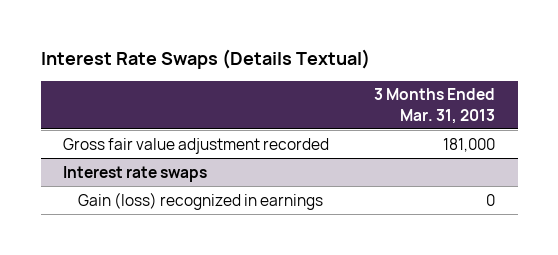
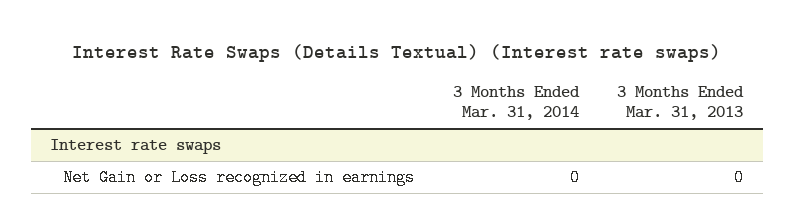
[40,49,370,70] Interest Rate Swaps (Details Textual) -> [71,43,721,62] Interest Rate Swaps (Details Textual) (Interest rate swaps)
none -> [452,85,580,121] 3 Months Ended Mar. 31, 2014
[63,137,330,154] Gross fair value adjustment recorded -> none
[78,191,324,210] Gain (loss) recognized in earnings -> [63,169,416,187] Net Gain or Loss recognized in earnings

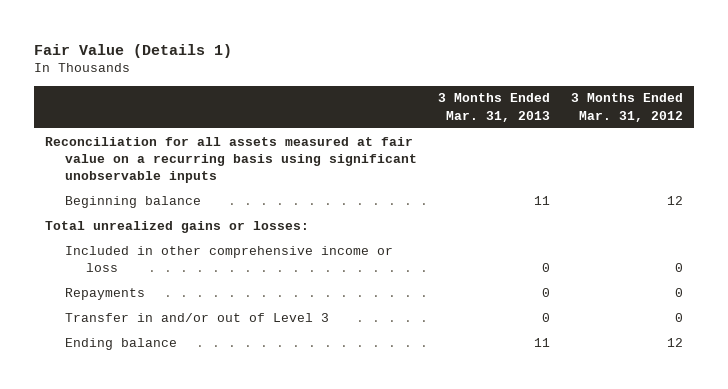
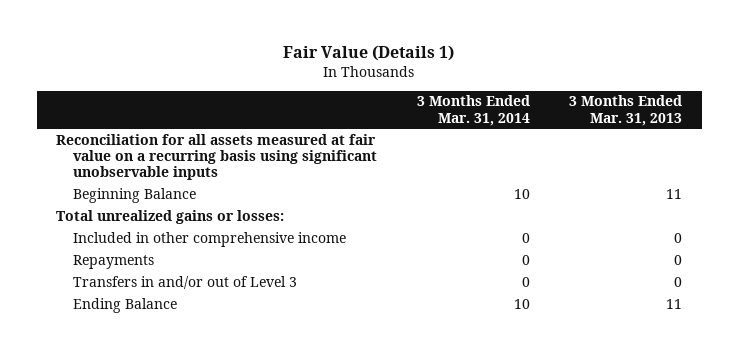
[571,93,684,122] 3 Months Ended Mar. 31, 2012 -> none
none -> [416,95,530,126] 3 Months Ended Mar. 31, 2014
[65,195,202,208] Beginning balance -> [73,187,197,203] Beginning Balance
[65,245,394,272] Included in other comprehensive income or loss -> [73,231,347,247] Included in other comprehensive income
[65,312,330,322] Transfer in and/or out of Level 3 -> [73,275,298,289] Transfers in and/or out of Level 3
[65,337,178,350] Ending balance -> [73,297,178,313] Ending Balance

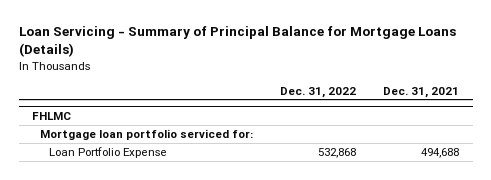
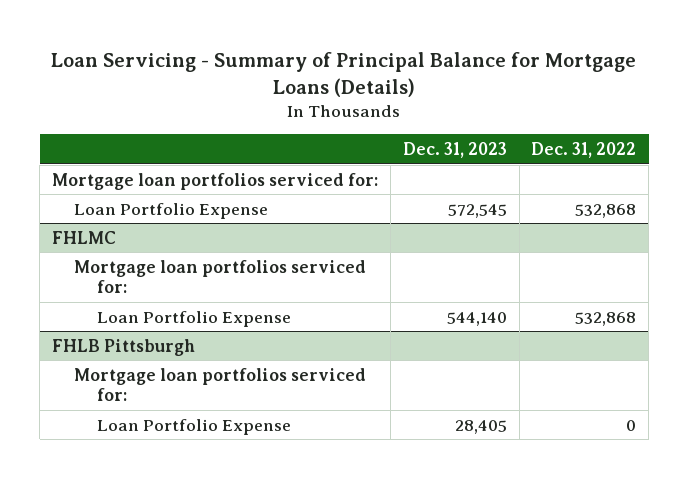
[383,86,460,98] Dec. 31, 2021 -> none
none -> [402,141,507,158] Dec. 31, 2023
none -> [52,172,379,190] Mortgage loan portfolios serviced for:
none -> [74,202,269,219] Loan Portfolio Expense
[40,128,254,140] Mortgage loan portfolio serviced for: -> [74,259,367,294] Mortgage loan portfolios serviced for:
none -> [52,338,196,356] FHLB Pittsburgh
none -> [74,367,367,402] Mortgage loan portfolios serviced for:
none -> [96,418,291,435] Loan Portfolio Expense

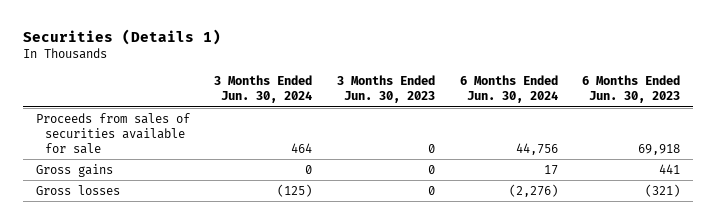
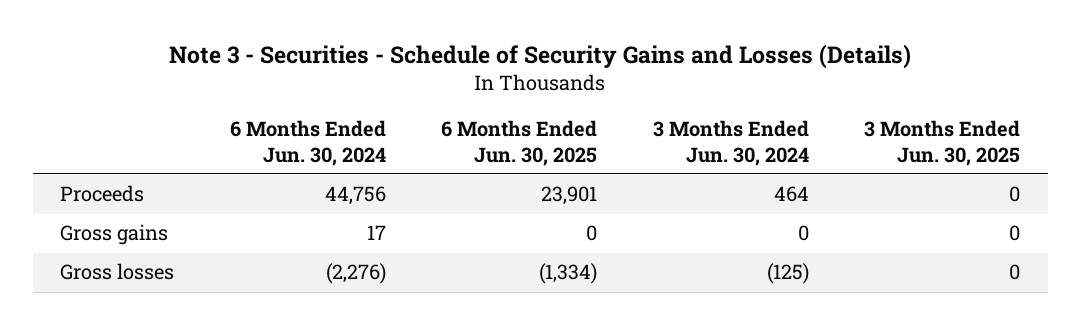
[23,29,222,46] Securities (Details 1) -> [169,44,912,70] Note 3 - Securities - Schedule of Security Gains and Losses (Details)
[337,75,436,104] 3 Months Ended Jun. 30, 2023 -> none
[582,75,681,104] 6 Months Ended Jun. 30, 2023 -> none
none -> [441,120,598,166] 6 Months Ended Jun. 30, 2025
none -> [864,120,1021,166] 3 Months Ended Jun. 30, 2025
[35,112,190,154] Proceeds from sales of securities available for sale -> [60,185,145,203] Proceeds

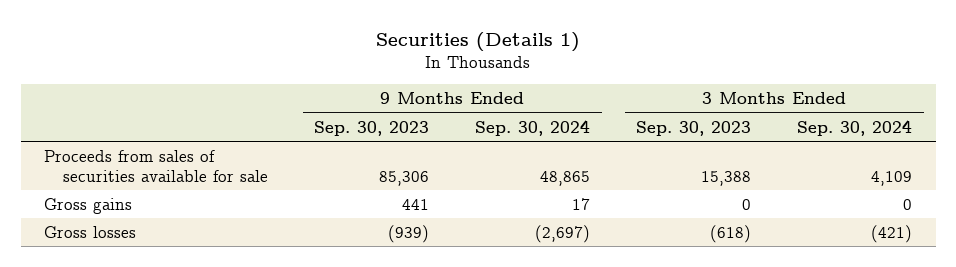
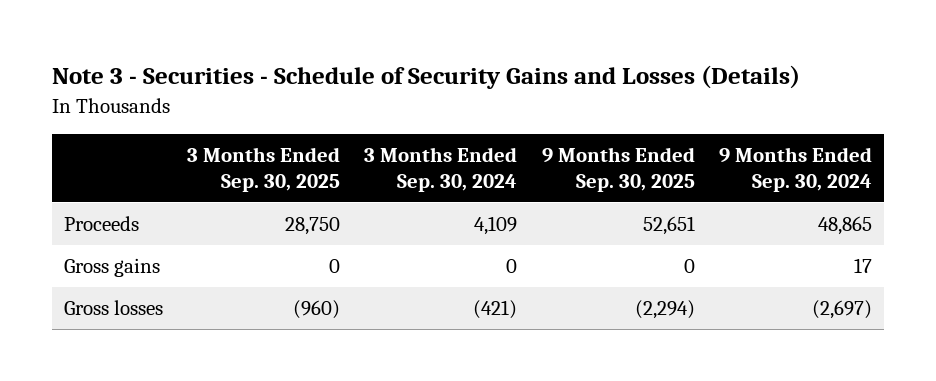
[376,31,581,52] Securities (Details 1) -> [51,65,800,90] Note 3 - Securities - Schedule of Security Gains and Losses (Details)
[314,120,430,136] Sep. 30, 2023 -> none
[636,120,752,136] Sep. 30, 2023 -> none
none -> [187,146,341,193] 3 Months Ended Sep. 30, 2025
none -> [541,146,695,193] 9 Months Ended Sep. 30, 2025
[43,149,268,182] Proceeds from sales of securities available for sale -> [63,216,139,232] Proceeds

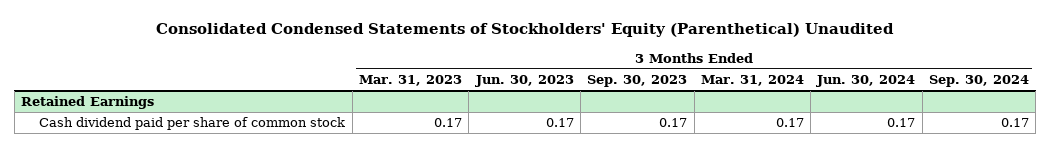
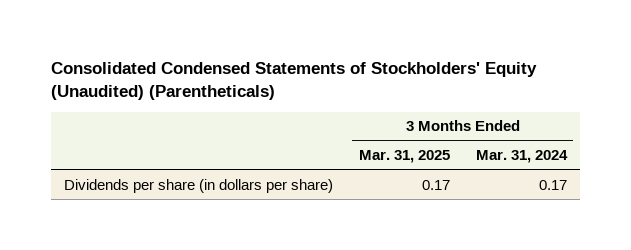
[156,23,895,38] Consolidated Condensed Statements of Stockholders' Equity (Parenthetical) Unaudited -> [51,62,538,100] Consolidated Condensed Statements of Stockholders' Equity (Unaudited) (Parentheticals)
[359,75,463,87] Mar. 31, 2023 -> none
[474,75,574,88] Jun. 30, 2023 -> none
[587,75,688,88] Sep. 30, 2023 -> none
[816,75,916,88] Jun. 30, 2024 -> none
[929,75,1030,88] Sep. 30, 2024 -> none
none -> [358,150,450,164] Mar. 31, 2025
[20,96,154,110] Retained Earnings -> none
[39,117,346,131] Cash dividend paid per share of common stock -> [64,178,334,193] Dividends per share (in dollars per share)

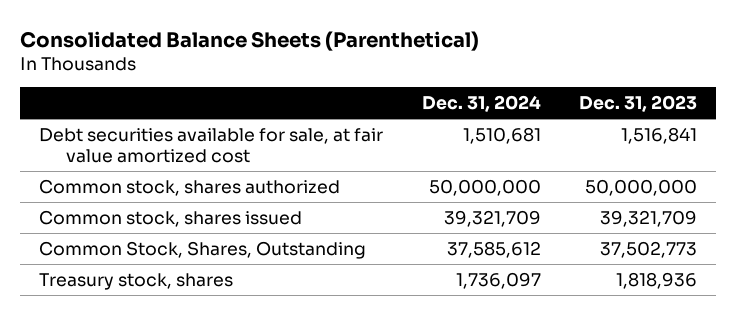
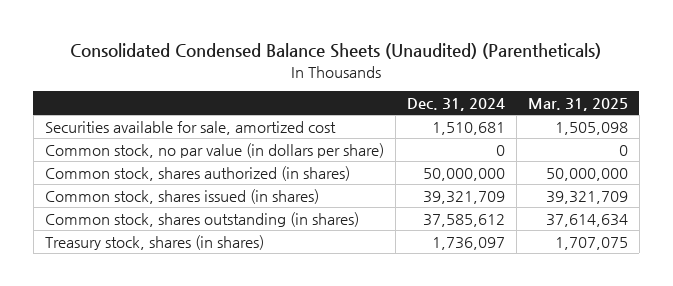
[20,30,480,51] Consolidated Balance Sheets (Parenthetical) -> [70,43,602,60] Consolidated Condensed Balance Sheets (Unaudited) (Parentheticals)
[579,95,698,113] Dec. 31, 2023 -> none
none -> [527,98,628,112] Mar. 31, 2025
[39,127,384,163] Debt securities available for sale, at fair value amortized cost -> [44,120,336,135] Securities available for sale, amortized cost
none -> [44,142,384,158] Common stock, no par value (in dollars per share)
[39,178,341,196] Common stock, shares authorized -> [44,165,350,181] Common stock, shares authorized (in shares)
[39,209,303,227] Common stock, shares issued -> [44,188,319,204] Common stock, shares issued (in shares)
[39,240,367,259] Common Stock, Shares, Outstanding -> [44,211,359,227] Common stock, shares outstanding (in shares)
[39,272,234,290] Treasury stock, shares -> [44,234,264,250] Treasury stock, shares (in shares)

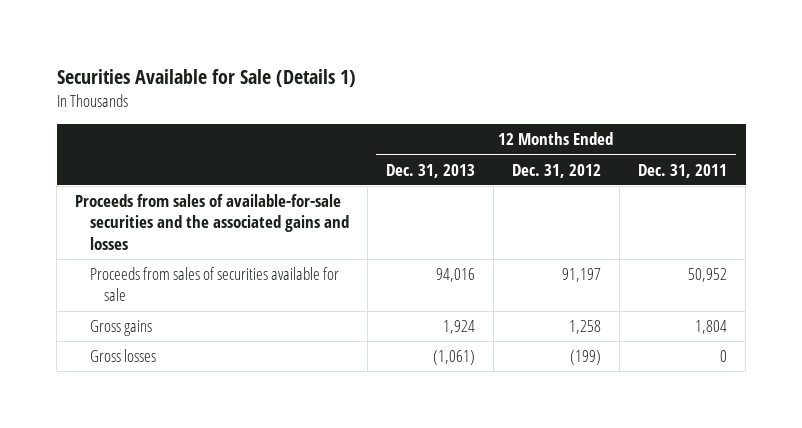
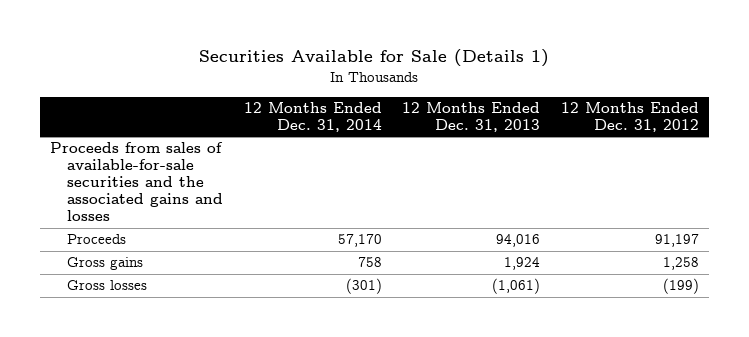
[637,163,727,178] Dec. 31, 2011 -> none
none -> [243,101,382,132] 12 Months Ended Dec. 31, 2014
[89,267,339,302] Proceeds from sales of securities available for sale -> [67,234,127,245] Proceeds

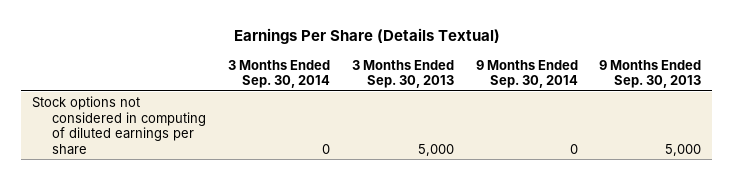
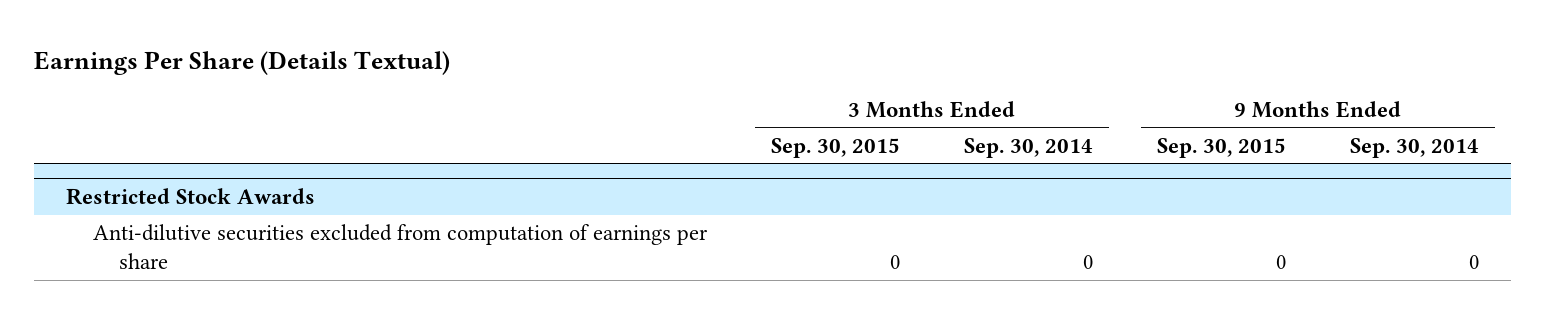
[351,59,454,89] 3 Months Ended Sep. 30, 2013 -> none
[599,59,702,89] 9 Months Ended Sep. 30, 2013 -> none
none -> [770,137,900,158] Sep. 30, 2015
none -> [1156,137,1286,158] Sep. 30, 2015
none -> [66,187,316,205] Restricted Stock Awards
[31,96,206,155] Stock options not considered in computing of diluted earnings per share -> [92,224,708,270] Anti-dilutive securities excluded from computation of earnings per share

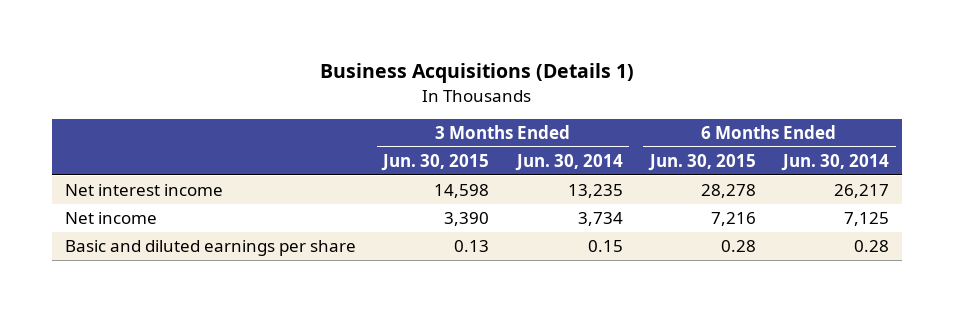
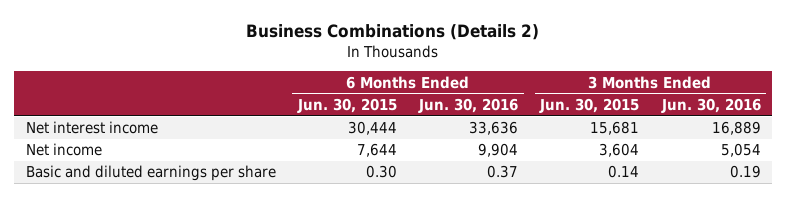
[320,63,635,84] Business Acquisitions (Details 1) -> [246,24,540,41] Business Combinations (Details 2)
[514,153,623,171] Jun. 30, 2014 -> none
[780,153,889,171] Jun. 30, 2014 -> none
none -> [418,98,519,114] Jun. 30, 2016
none -> [660,98,761,114] Jun. 30, 2016
[434,184,490,199] 14,598 -> [590,121,640,136] 15,681
[700,184,756,199] 28,278 -> [347,121,397,136] 30,444
[444,212,490,227] 3,390 -> [599,143,640,158] 3,604
[710,212,756,227] 7,216 -> [356,143,397,158] 7,644
[454,240,490,253] 0.13 -> [608,165,640,179] 0.14
[720,240,756,253] 0.28 -> [365,165,397,179] 0.30

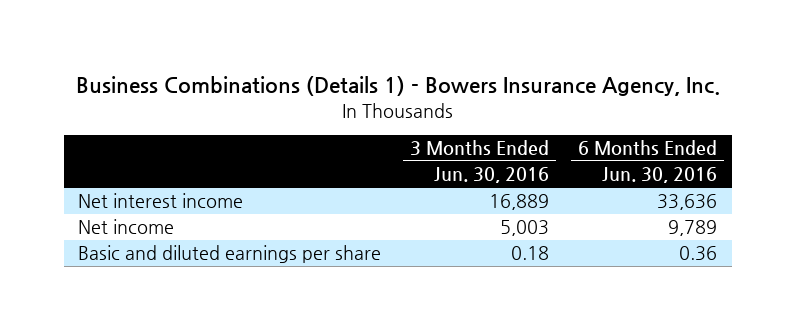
[246,24,540,41] Business Combinations (Details 2) -> [75,76,720,97] Business Combinations (Details 1) - Bowers Insurance Agency, Inc.
[296,98,397,114] Jun. 30, 2015 -> none
[539,98,640,114] Jun. 30, 2015 -> none
[478,143,519,158] 9,904 -> [668,220,718,237] 9,789
[720,143,761,158] 5,054 -> [500,220,550,237] 5,003
[487,165,519,179] 0.37 -> [679,246,718,262] 0.36
[729,165,761,179] 0.19 -> [511,246,550,261] 0.18

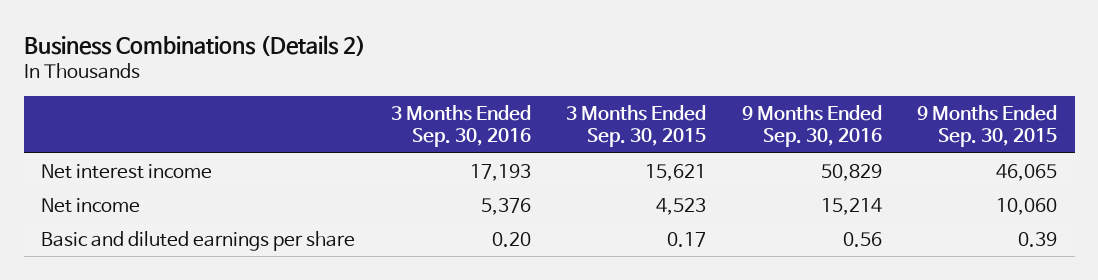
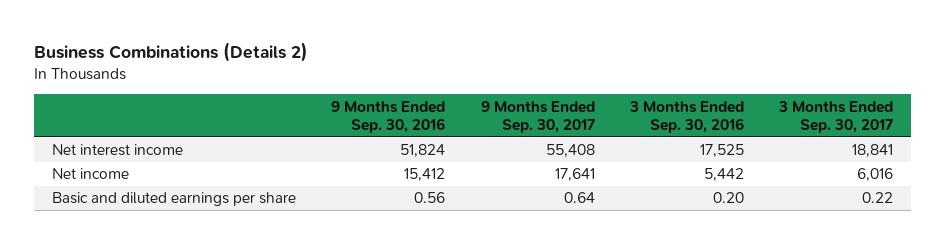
[566,105,707,148] 3 Months Ended Sep. 30, 2015 -> none
[916,105,1057,148] 9 Months Ended Sep. 30, 2015 -> none
none -> [480,100,595,133] 9 Months Ended Sep. 30, 2017
none -> [778,100,894,133] 3 Months Ended Sep. 30, 2017
[469,163,531,181] 17,193 -> [700,144,745,158] 17,525
[820,163,882,181] 50,829 -> [400,144,446,158] 51,824
[480,197,531,215] 5,376 -> [704,168,745,182] 5,442
[820,197,882,215] 15,214 -> [404,168,446,182] 15,412

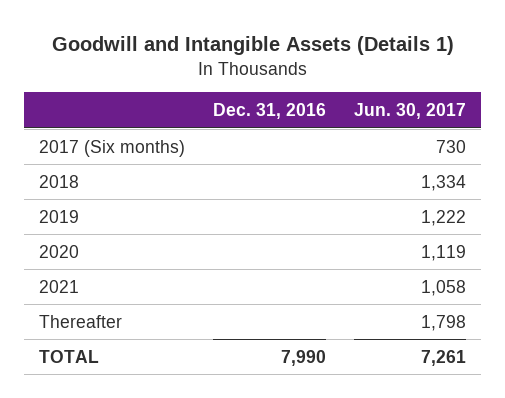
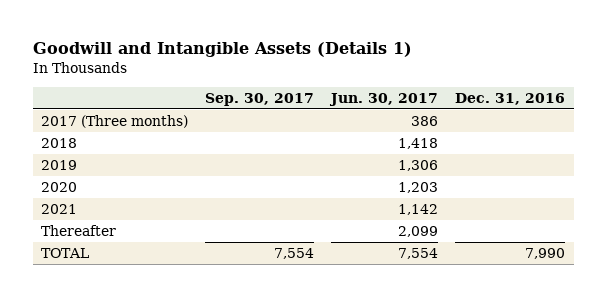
none -> [205,92,315,106] Sep. 30, 2017
[38,139,185,157] 2017 (Six months) -> [41,115,189,129] 2017 (Three months)
[436,139,467,153] 730 -> [411,116,439,127] 386
[421,174,467,191] 1,334 -> [398,138,439,150] 1,418
[421,209,467,226] 1,222 -> [398,160,439,172] 1,306
[421,244,467,261] 1,119 -> [398,182,439,194] 1,203
[421,279,467,296] 1,058 -> [398,204,439,216] 1,142
[421,314,467,331] 1,798 -> [398,226,439,238] 2,099
[421,349,467,366] 7,261 -> [398,248,439,260] 7,554

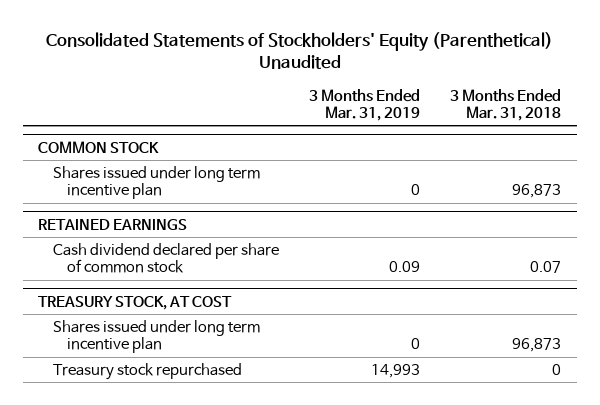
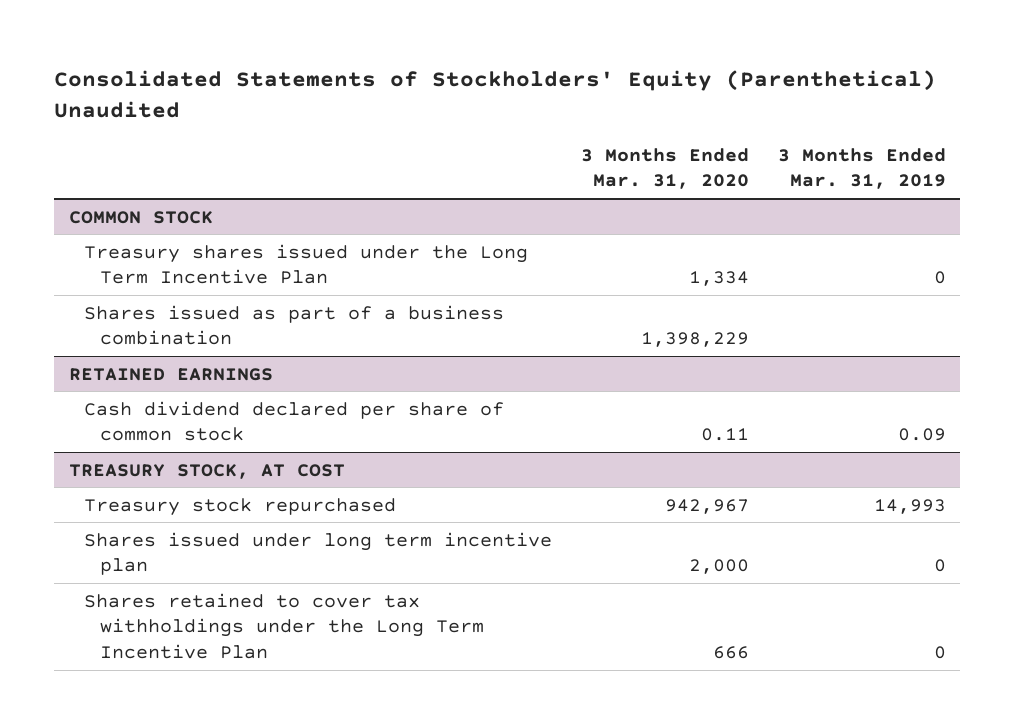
[450,88,562,121] 3 Months Ended Mar. 31, 2018 -> none
none -> [580,147,749,190] 3 Months Ended Mar. 31, 2020
[52,165,260,200] Shares issued under long term incentive plan -> [84,243,529,285] Treasury shares issued under the Long Term Incentive Plan
none -> [84,304,505,346] Shares issued as part of a business combination
[52,319,260,354] Shares issued under long term incentive plan -> [84,531,553,576] Shares issued under long term incentive plan
none -> [84,592,485,660] Shares retained to cover tax withholdings under the Long Term Incentive Plan

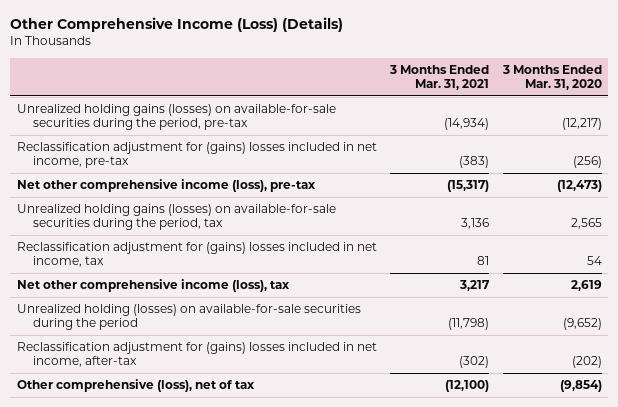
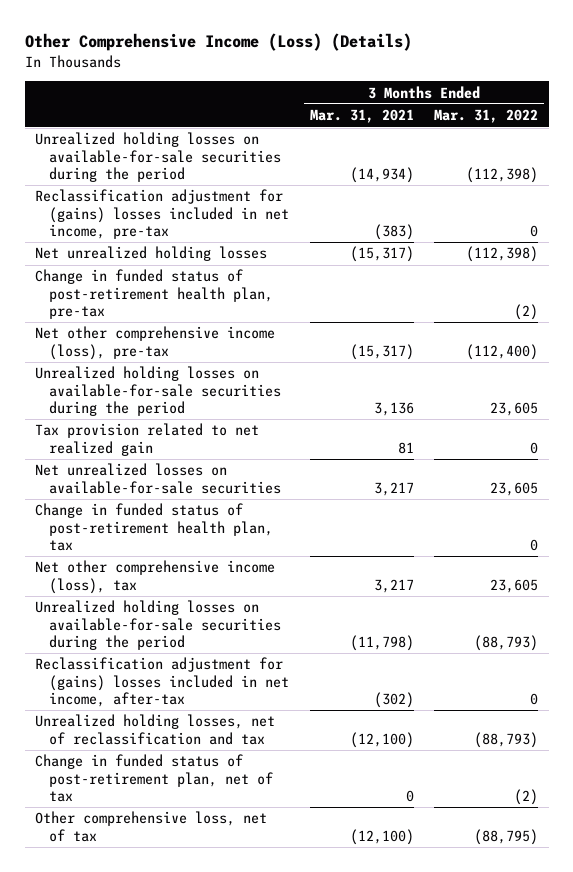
[501,64,602,91] 3 Months Ended Mar. 31, 2020 -> none
none -> [434,109,539,124] Mar. 31, 2022
[16,104,336,131] Unrealized holding gains (losses) on available-for-sale securities during the period, pre-tax -> [34,132,281,182] Unrealized holding losses on available-for-sale securities during the period
none -> [34,246,267,262] Net unrealized holding losses
none -> [34,269,273,319] Change in funded status of post-retirement health plan, pre-tax
[16,204,336,231] Unrealized holding gains (losses) on available-for-sale securities during the period, tax -> [34,366,281,416] Unrealized holding losses on available-for-sale securities during the period
[16,242,377,268] Reclassification adjustment for (gains) losses included in net income, tax -> [34,423,259,456] Tax provision related to net realized gain
none -> [34,463,281,494] Net unrealized losses on available-for-sale securities
none -> [34,503,273,551] Change in funded status of post-retirement health plan, tax
[16,304,361,331] Unrealized holding (losses) on available-for-sale securities during the period -> [34,600,281,650] Unrealized holding losses on available-for-sale securities during the period
none -> [34,714,275,745] Unrealized holding losses, net of reclassification and tax
none -> [34,754,273,802] Change in funded status of post-retirement plan, net of tax
[16,379,255,393] Other comprehensive (loss), net of tax -> [34,811,267,842] Other comprehensive loss, net of tax

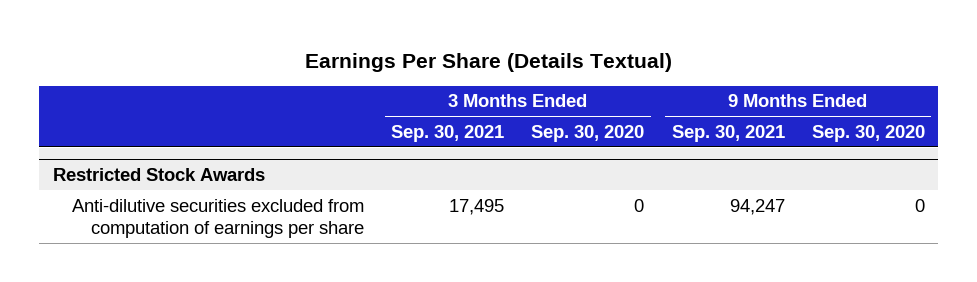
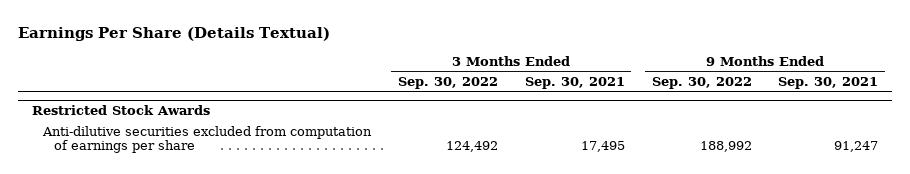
[531,124,645,142] Sep. 30, 2020 -> none
[811,124,925,142] Sep. 30, 2020 -> none
none -> [397,77,498,90] Sep. 30, 2022
none -> [651,77,752,90] Sep. 30, 2022
[729,198,785,215] 94,247 -> [834,141,879,153] 91,247

